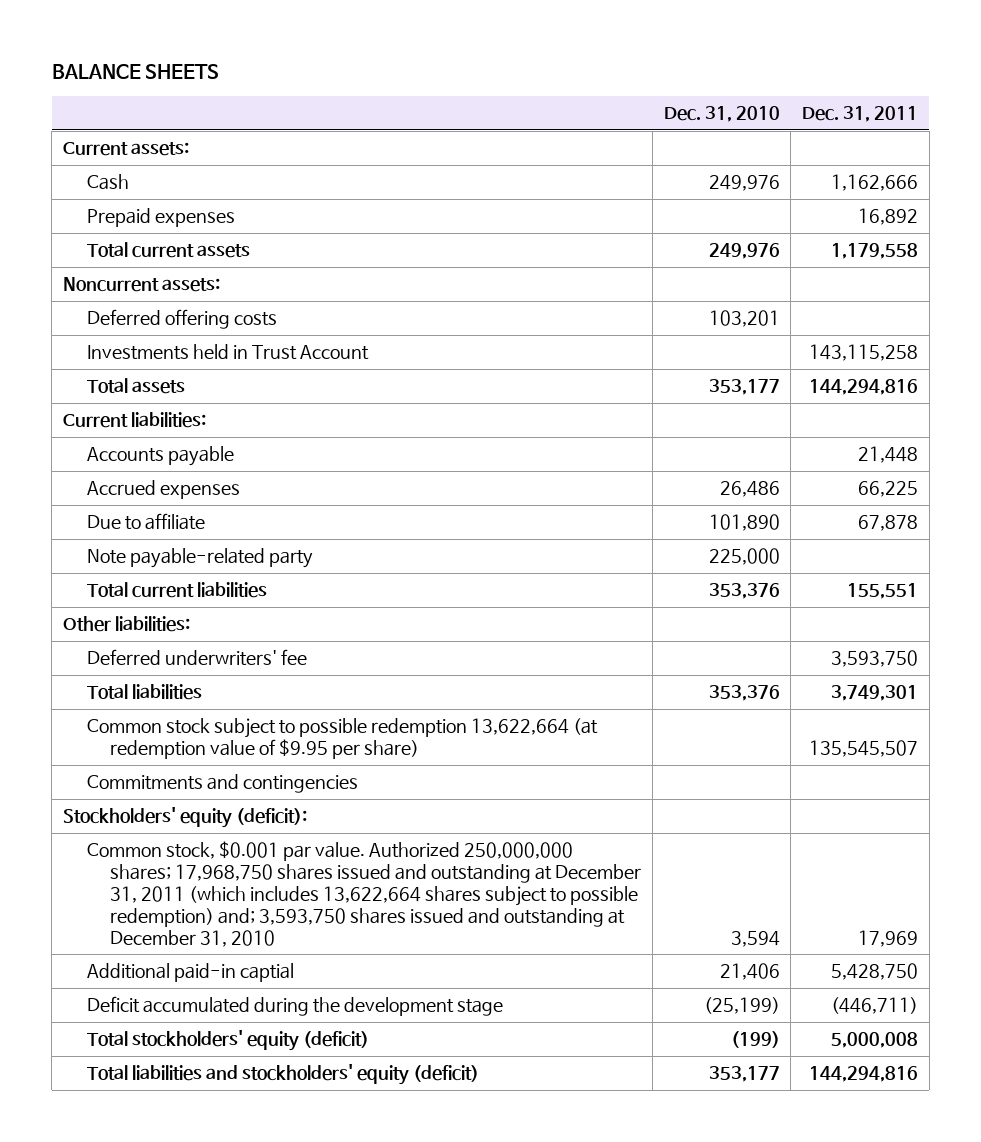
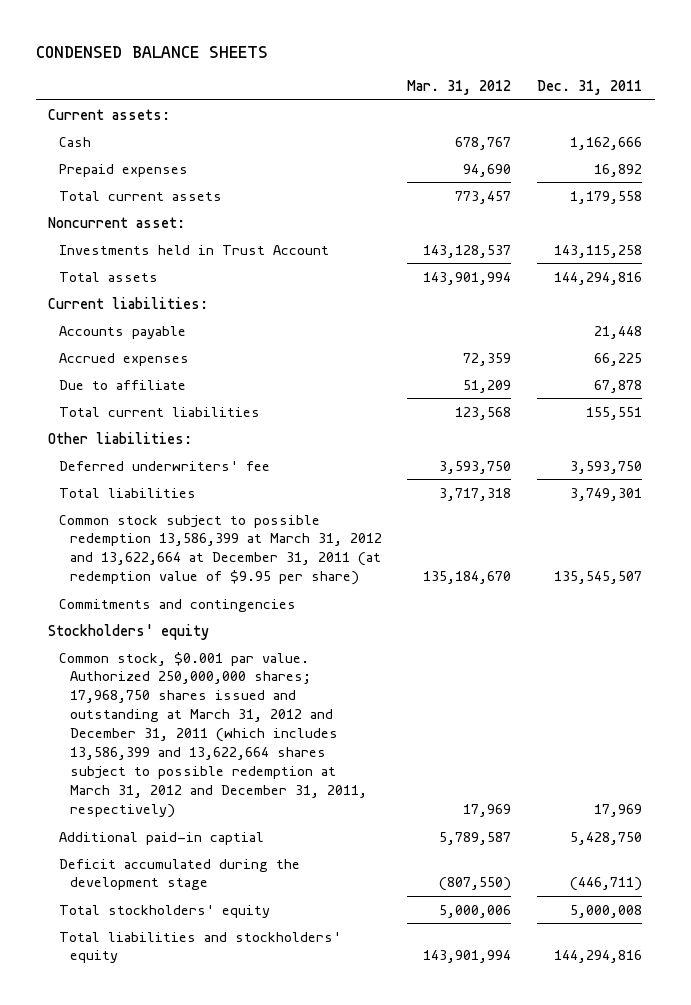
[51,63,219,79] BALANCE SHEETS -> [35,46,268,59] CONDENSED BALANCE SHEETS
[663,106,780,123] Dec. 31, 2010 -> none
none -> [407,80,512,96] Mar. 31, 2012
[86,309,277,330] Deferred offering costs -> none
[62,277,220,293] Noncurrent assets: -> [48,216,186,228] Noncurrent asset:
[86,548,313,569] Note payable-related party -> none
[86,718,598,760] Common stock subject to possible redemption 13,622,664 (at redemption value of $9.95 per share) -> [59,514,382,586] Common stock subject to possible redemption 13,586,399 at March 31, 2012 and 13,622,664 at December 31, 2011 (at redemption value of $9.95 per share)
[62,807,307,829] Stockholders' equity (deficit): -> [48,623,210,640] Stockholders' equity
[86,841,642,947] Common stock, $0.001 par value. Authorized 250,000,000 shares; 17,968,750 shares issued and outstanding at December 31, 2011 (which includes 13,622,664 shares subject to possible redemption) and; 3,593,750 shares issued and outstanding at December 31, 2010 -> [59,651,367,819] Common stock, $0.001 par value. Authorized 250,000,000 shares; 17,968,750 shares issued and outstanding at March 31, 2012 and December 31, 2011 (which includes 13,586,399 and 13,622,664 shares subject to possible redemption at March 31, 2012 and December 31, 2011, respectively)
[86,1030,369,1052] Total stockholders' equity (deficit) -> [59,904,271,918] Total stockholders' equity
[86,1064,479,1086] Total liabilities and stockholders' equity (deficit) -> [59,931,342,964] Total liabilities and stockholders' equity

